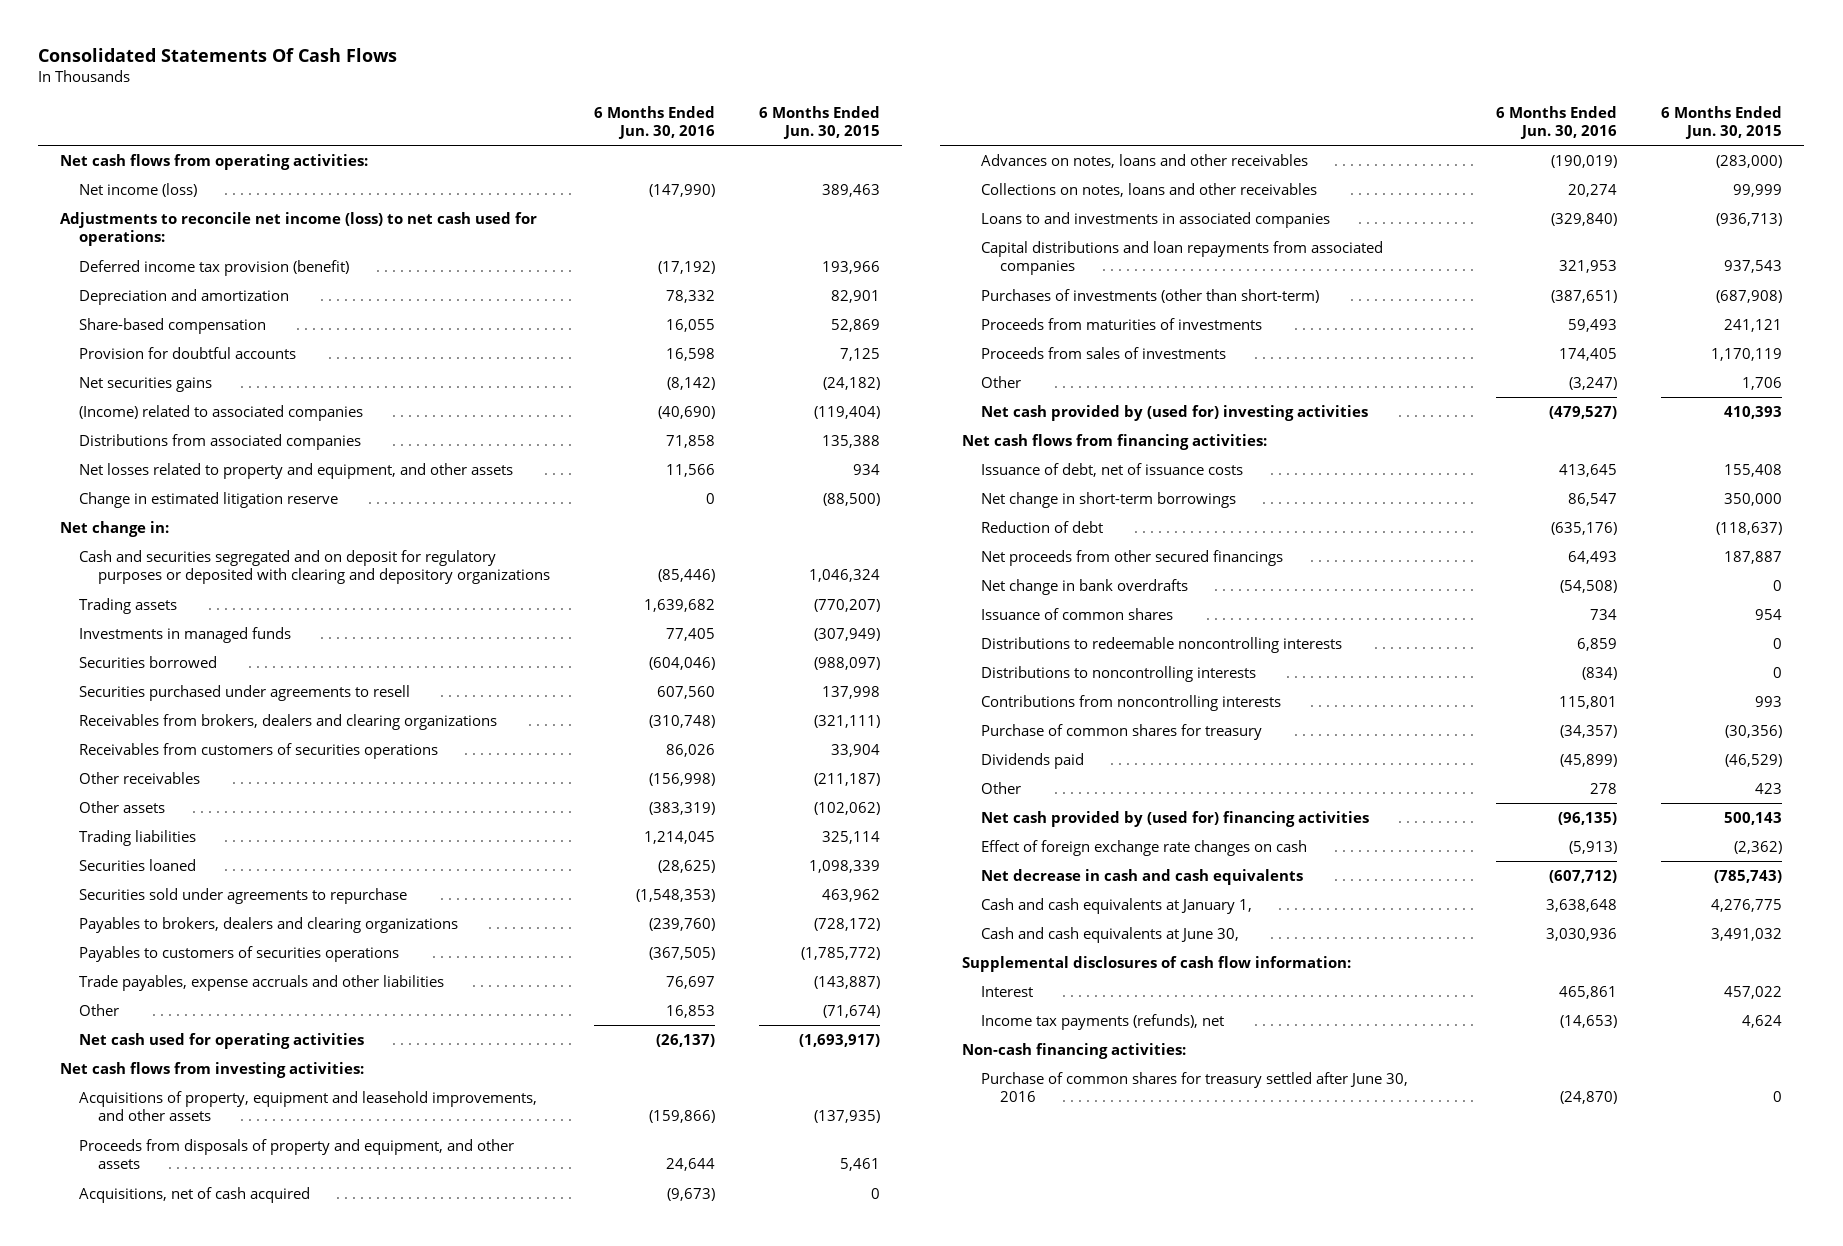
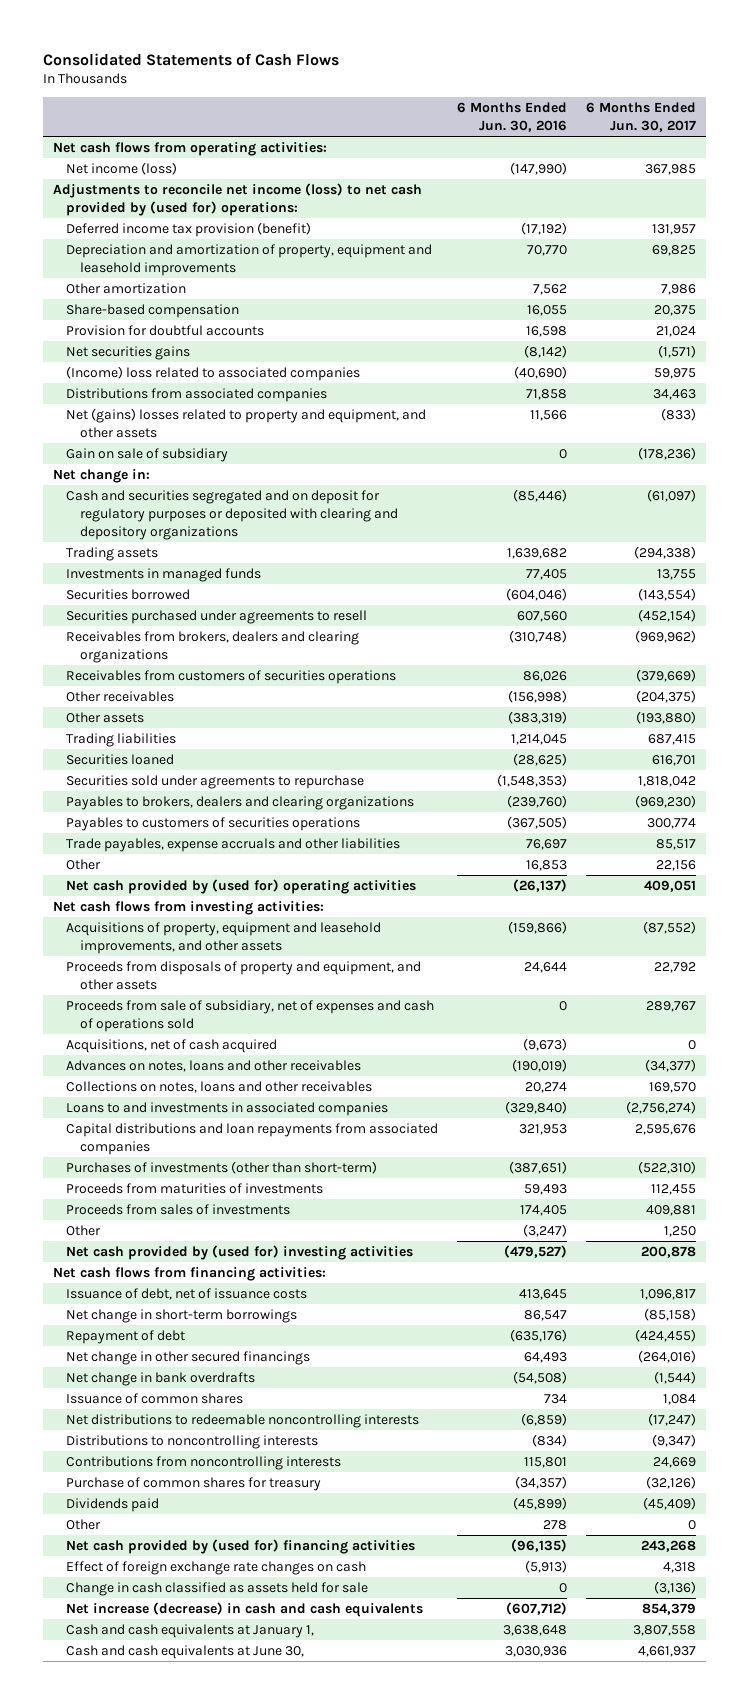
[38,47,398,62] Consolidated Statements Of Cash Flows -> [43,52,340,66] Consolidated Statements of Cash Flows
[759,105,881,140] 6 Months Ended Jun. 30, 2015 -> none
none -> [586,102,697,132] 6 Months Ended Jun. 30, 2017
[60,212,538,247] Adjustments to reconcile net income (loss) to net cash used for operations: -> [52,183,422,216] Adjustments to reconcile net income (loss) to net cash provided by (used for) operations:
[79,289,290,306] Depreciation and amortization -> none
none -> [66,244,433,276] Depreciation and amortization of property, equipment and leasehold improvements
none -> [66,283,187,295] Other amortization
[79,405,364,422] (Income) related to associated companies -> [66,366,361,382] (Income) loss related to associated companies
[79,492,339,509] Change in estimated litigation reserve -> none
[79,463,514,480] Net losses related to property and equipment, and other assets -> [66,408,427,438] Net (gains) losses related to property and equipment, and other assets
none -> [66,448,229,463] Gain on sale of subsidiary
[79,1033,365,1050] Net cash used for operating activities -> [66,879,417,895] Net cash provided by (used for) operating activities
none -> [66,1000,435,1032] Proceeds from sale of subsidiary, net of expenses and cash of operations sold
[981,521,1104,534] Reduction of debt -> [66,1330,186,1345] Repayment of debt
[981,550,1284,567] Net proceeds from other secured financings -> [66,1351,311,1366] Net change in other secured financings
[981,637,1343,654] Distributions to redeemable noncontrolling interests -> [66,1414,420,1429] Net distributions to redeemable noncontrolling interests
[1577,638,1618,652] 6,859 -> [521,1413,568,1427] (6,859)
none -> [66,1582,369,1597] Change in cash classified as assets held for sale
[981,869,1304,886] Net decrease in cash and cash equivalents -> [66,1602,424,1618] Net increase (decrease) in cash and cash equivalents
[962,956,1352,973] Supplemental disclosures of cash flow information: -> none
[981,986,1034,998] Interest -> none
[981,1014,1225,1031] Income tax payments (refunds), net -> none
[962,1043,1187,1060] Non-cash financing activities: -> none
[981,1072,1409,1103] Purchase of common shares for treasury settled after June 30, 2016 -> none

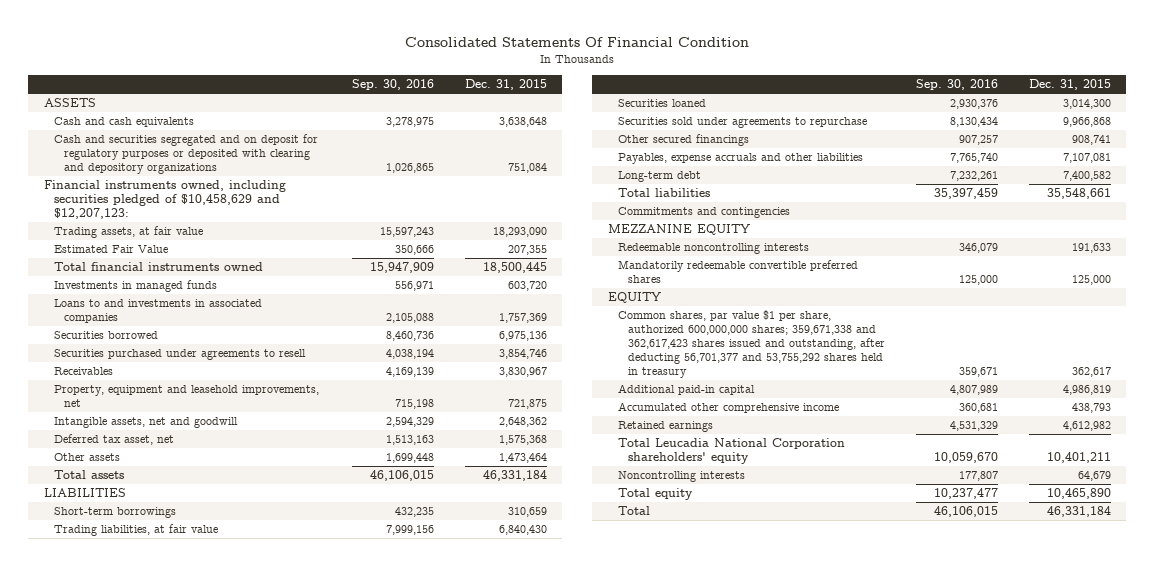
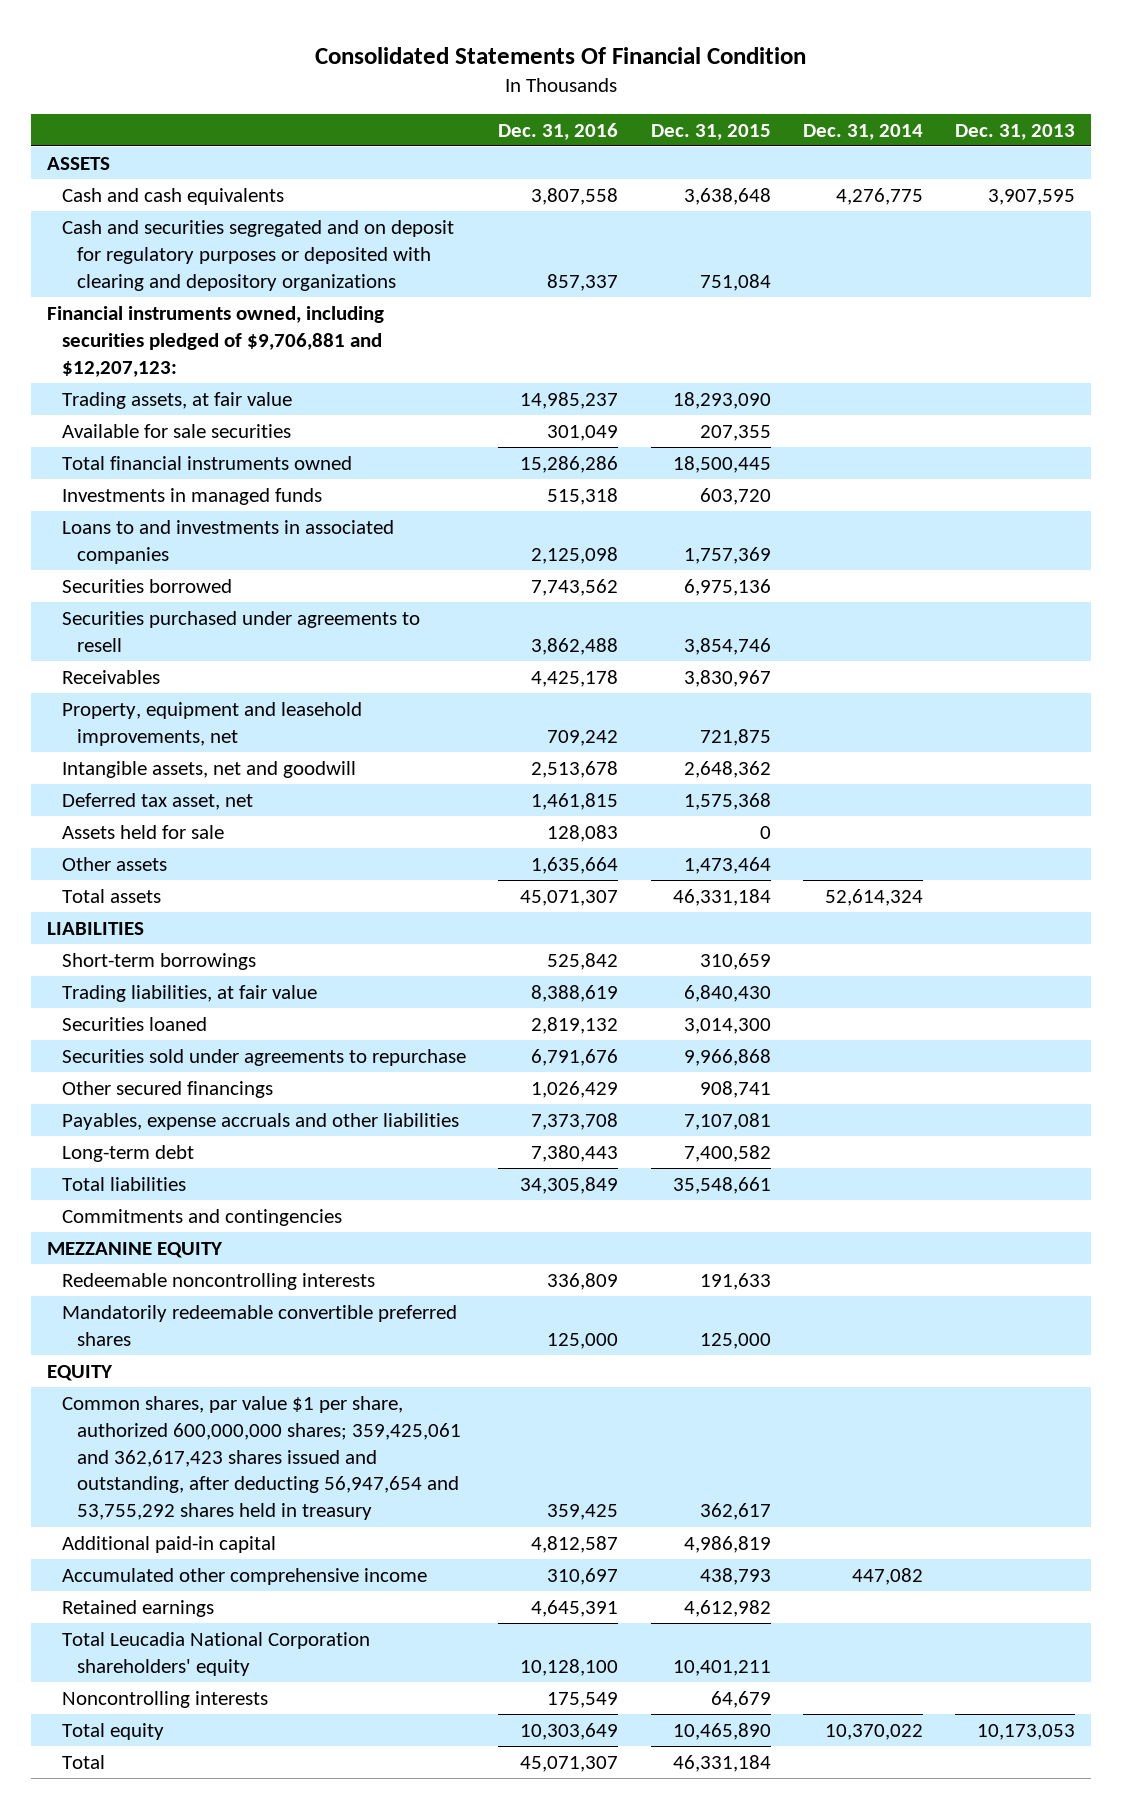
[351,79,434,91] Sep. 30, 2016 -> none
none -> [498,122,619,140] Dec. 31, 2016
none -> [802,123,923,140] Dec. 31, 2014
none -> [955,123,1076,140] Dec. 31, 2013
[43,180,286,219] Financial instruments owned, including securities pledged of $10,458,629 and $12,207,123: -> [47,305,385,377] Financial instruments owned, including securities pledged of $9,706,881 and $12,207,123:
[53,245,168,254] Estimated Fair Value -> [62,423,292,438] Available for sale securities
none -> [62,824,225,839] Assets held for sale
[617,310,885,378] Common shares, par value $1 per share, authorized 600,000,000 shares; 359,671,338 and 362,617,423 shares issued and outstanding, after deducting 56,701,377 and 53,755,292 shares held in treasury -> [62,1395,461,1521] Common shares, par value $1 per share, authorized 600,000,000 shares; 359,425,061 and 362,617,423 shares issued and outstanding, after deducting 56,947,654 and 53,755,292 shares held in treasury

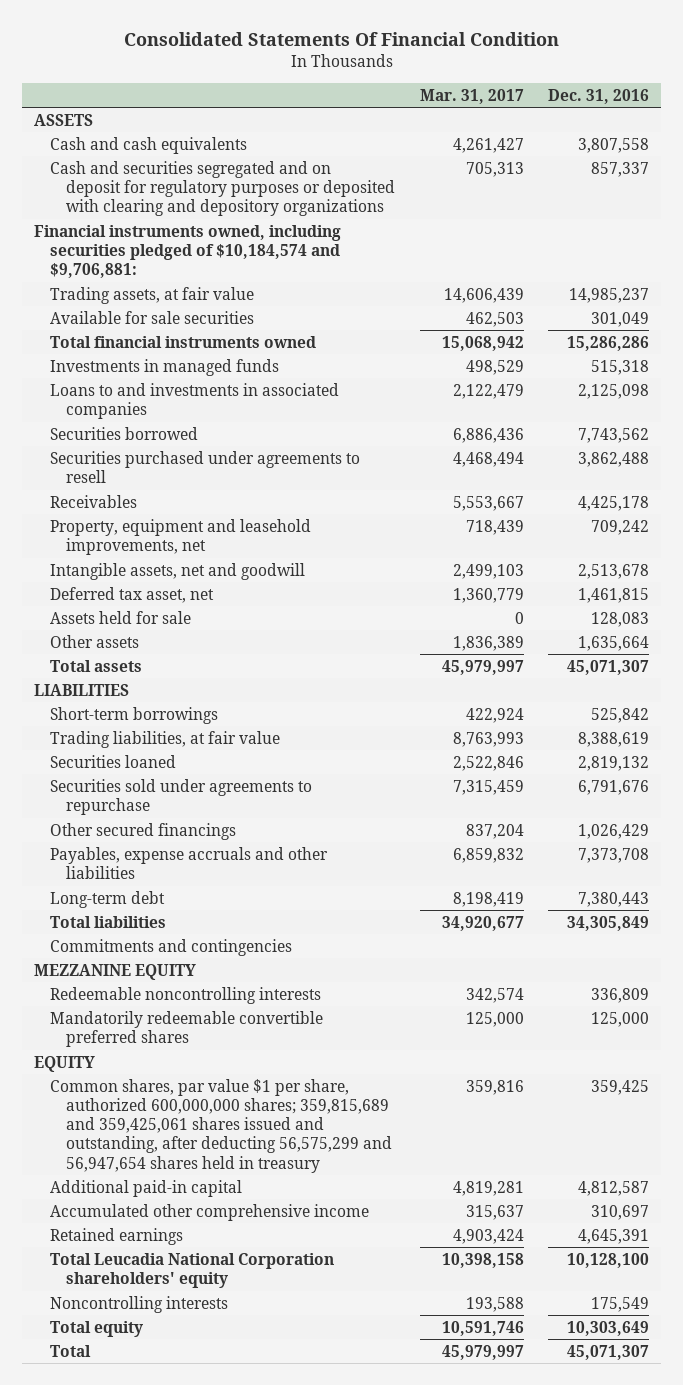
[650,123,771,140] Dec. 31, 2015 -> none
[802,123,923,140] Dec. 31, 2014 -> none
[955,123,1076,140] Dec. 31, 2013 -> none
none -> [419,88,524,104] Mar. 31, 2017
[47,305,385,377] Financial instruments owned, including securities pledged of $9,706,881 and $12,207,123: -> [34,224,342,279] Financial instruments owned, including securities pledged of $10,184,574 and $9,706,881:
[62,1395,461,1521] Common shares, par value $1 per share, authorized 600,000,000 shares; 359,425,061 and 362,617,423 shares issued and outstanding, after deducting 56,947,654 and 53,755,292 shares held in treasury -> [50,1078,393,1173] Common shares, par value $1 per share, authorized 600,000,000 shares; 359,815,689 and 359,425,061 shares issued and outstanding, after deducting 56,575,299 and 56,947,654 shares held in treasury

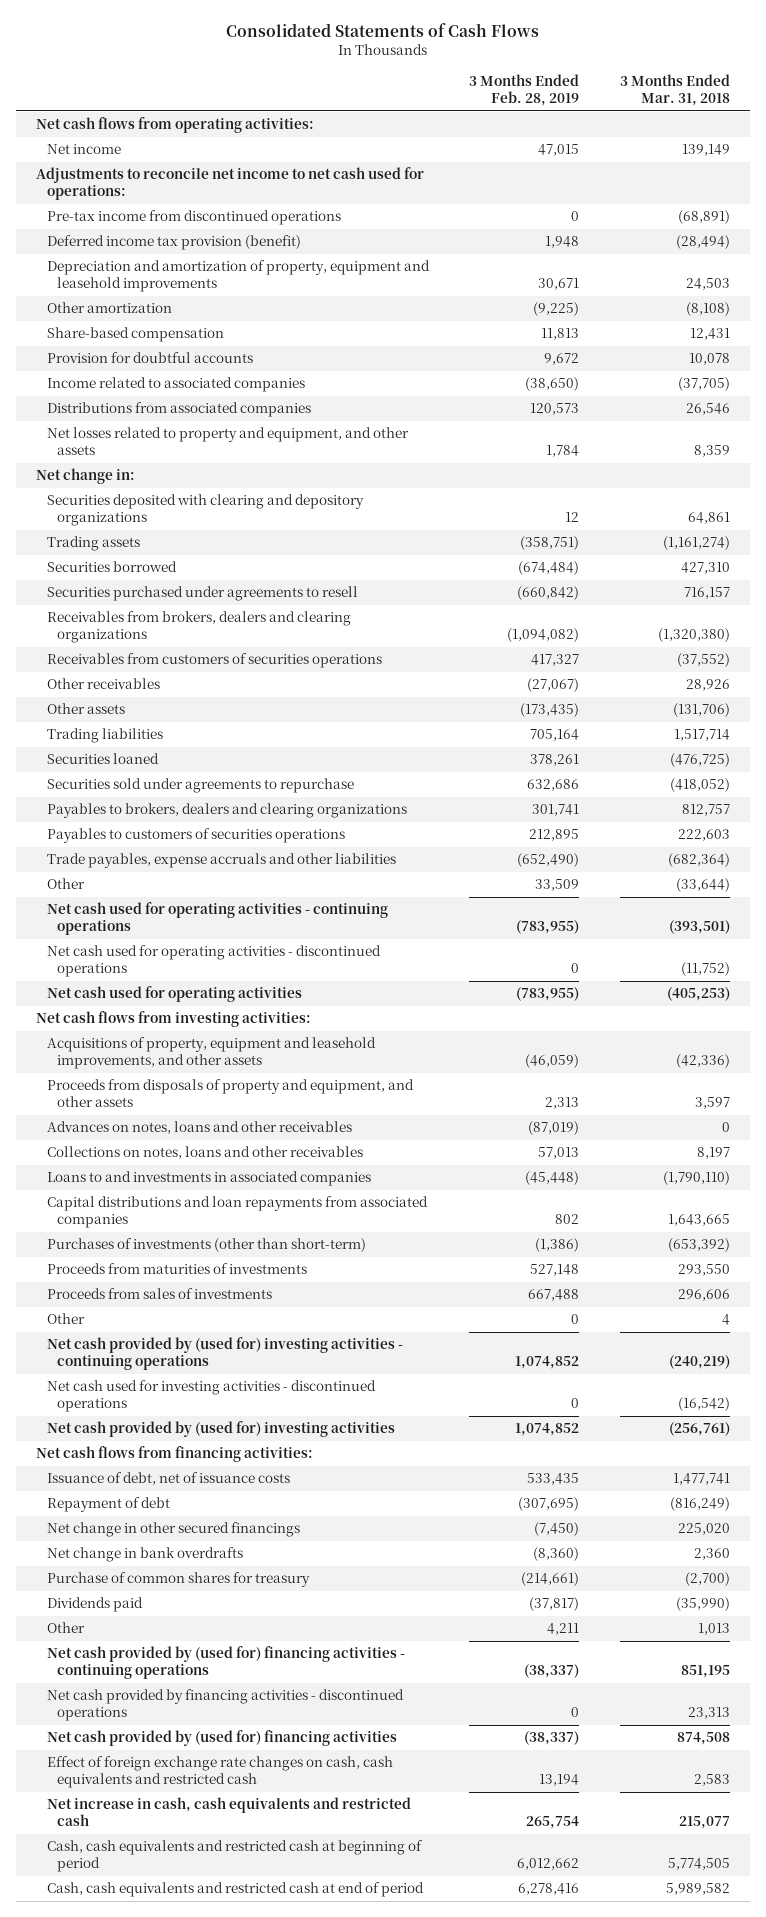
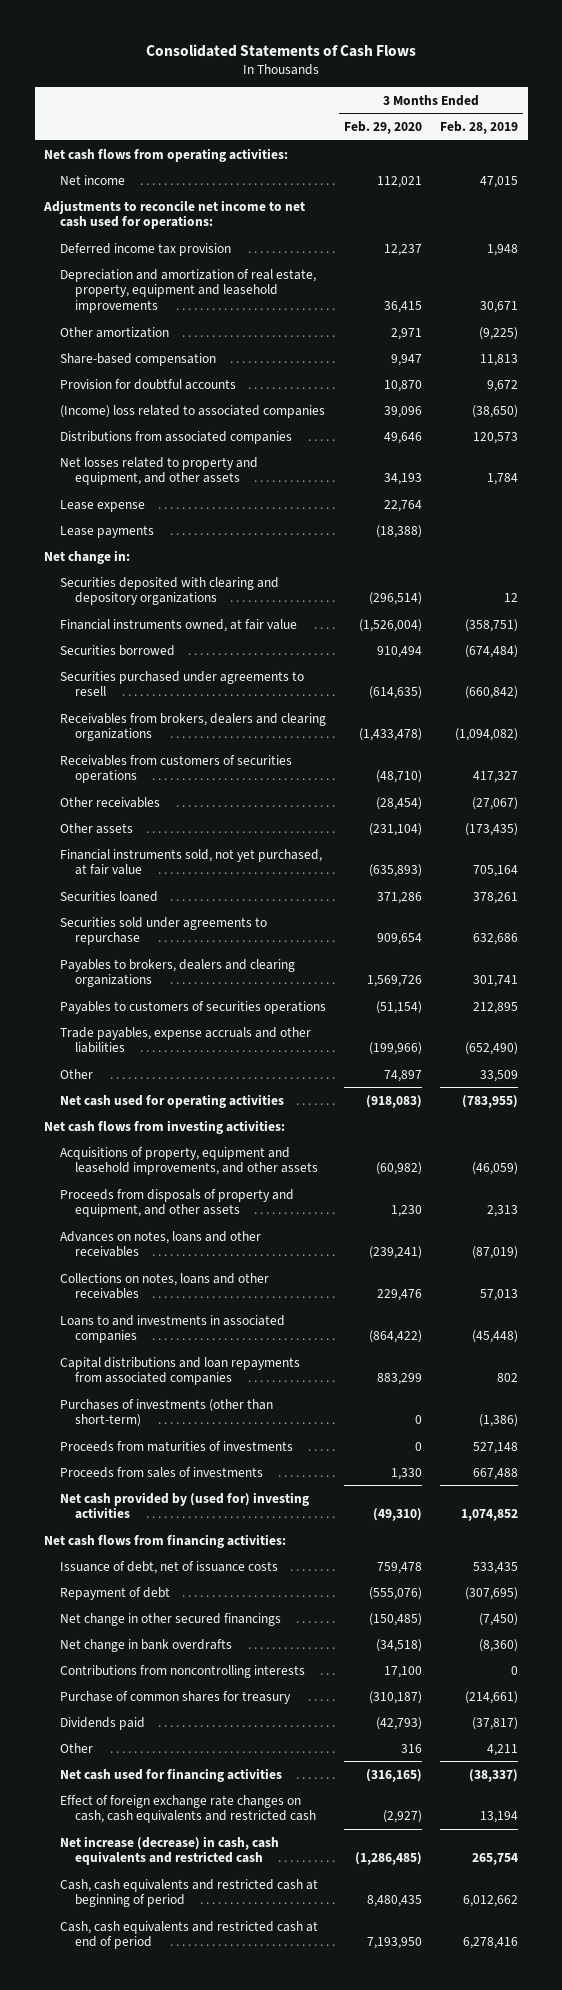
[619,74,730,107] 3 Months Ended Mar. 31, 2018 -> none
none -> [343,121,422,135] Feb. 29, 2020
[46,210,341,226] Pre-tax income from discontinued operations -> none
[46,235,301,251] Deferred income tax provision (benefit) -> [59,242,231,256] Deferred income tax provision
[46,260,430,293] Depreciation and amortization of property, equipment and leasehold improvements -> [59,268,316,314] Depreciation and amortization of real estate, property, equipment and leasehold improvements
[46,377,305,393] Income related to associated companies -> [59,404,325,418] (Income) loss related to associated companies
none -> [59,499,145,512] Lease expense
none -> [59,524,154,538] Lease payments
[46,536,140,552] Trading assets -> [59,618,297,632] Financial instruments owned, at fair value
[46,728,163,744] Trading liabilities -> [59,848,322,876] Financial instruments sold, not yet purchased, at fair value
[46,902,388,936] Net cash used for operating activities - continuing operations -> none
[46,945,381,978] Net cash used for operating activities - discontinued operations -> none
[46,1313,85,1325] Other -> none
[46,1337,403,1371] Net cash provided by (used for) investing activities - continuing operations -> none
[46,1380,376,1413] Net cash used for investing activities - discontinued operations -> none
none -> [59,1664,305,1678] Contributions from noncontrolling interests
[46,1646,405,1680] Net cash provided by (used for) financing activities - continuing operations -> none
[46,1689,404,1722] Net cash provided by financing activities - discontinued operations -> none
[46,1730,397,1747] Net cash provided by (used for) financing activities -> [59,1767,282,1782] Net cash used for financing activities
[46,1797,411,1827] Net increase in cash, cash equivalents and restricted cash -> [59,1835,279,1866] Net increase (decrease) in cash, cash equivalents and restricted cash

